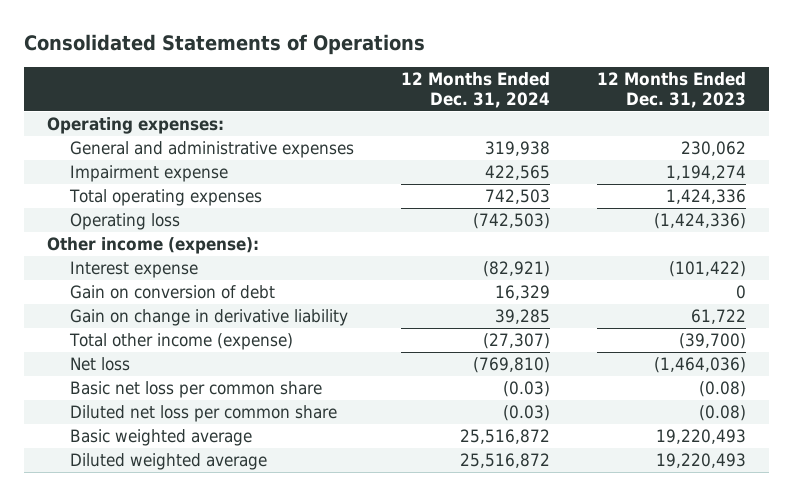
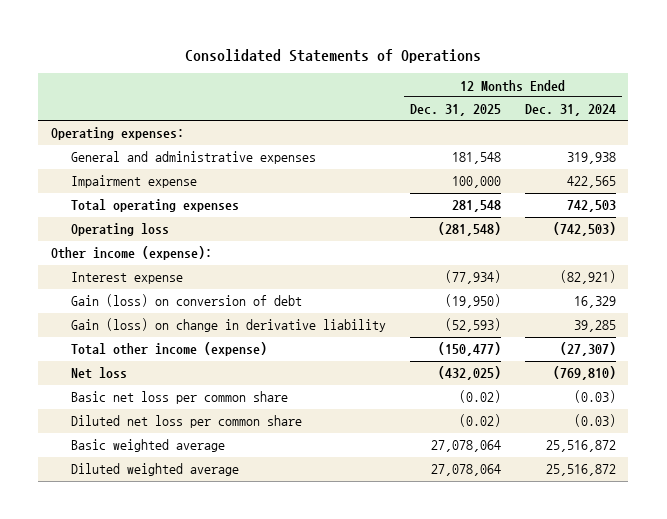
[596,72,746,108] 12 Months Ended Dec. 31, 2023 -> none
none -> [409,104,501,117] Dec. 31, 2025
[70,285,276,300] Gain on conversion of debt -> [70,294,302,308] Gain (loss) on conversion of debt
[70,309,349,327] Gain on change in derivative liability -> [70,318,386,333] Gain (loss) on change in derivative liability

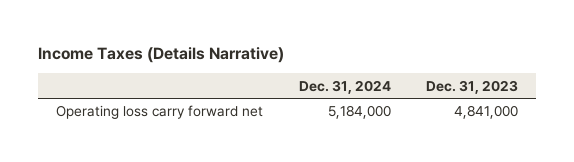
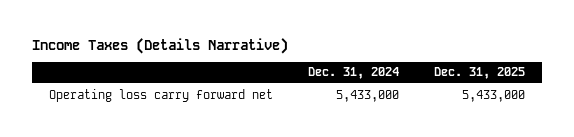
[426,79,519,94] Dec. 31, 2023 -> none
none -> [433,67,525,80] Dec. 31, 2025
[327,105,391,120] 5,184,000 -> [335,89,399,102] 5,433,000

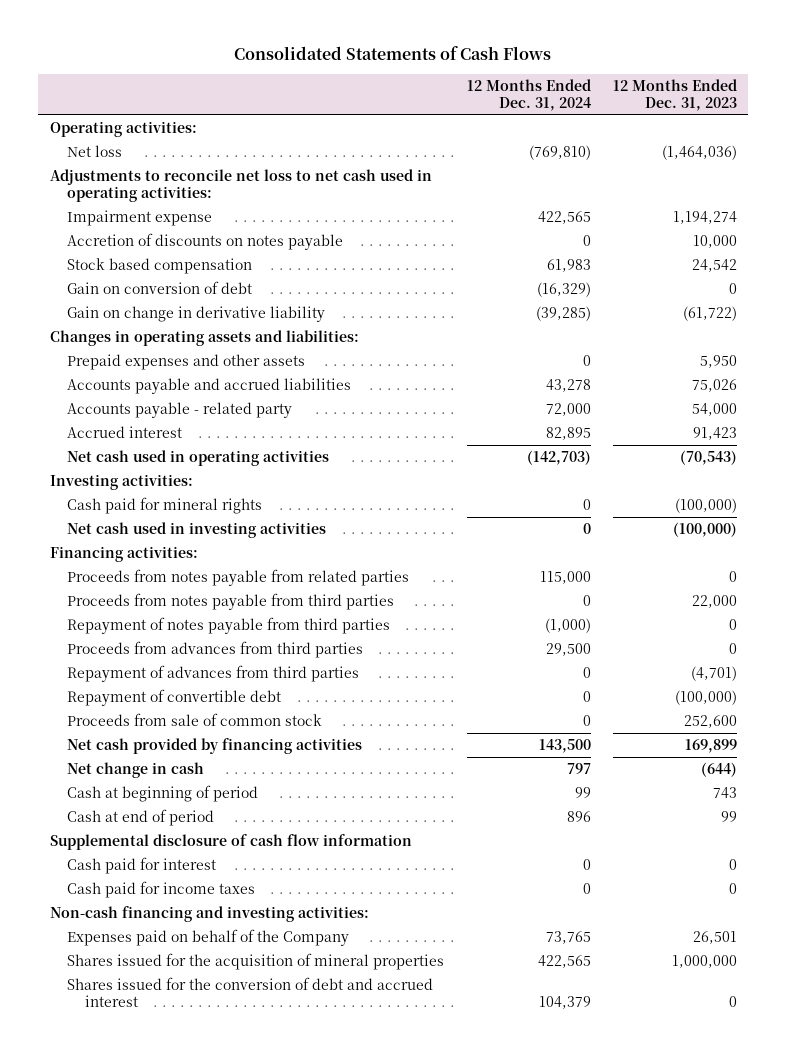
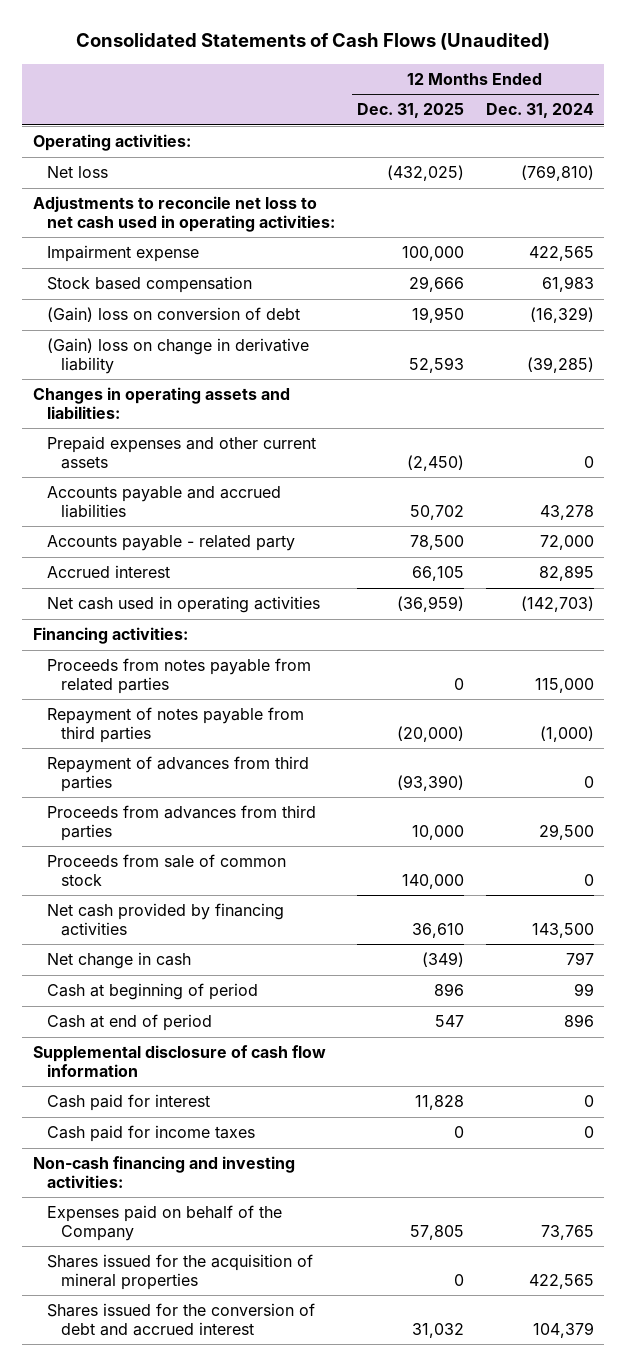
[234,45,552,60] Consolidated Statements of Cash Flows -> [76,33,551,51] Consolidated Statements of Cash Flows (Unaudited)
[613,79,738,111] 12 Months Ended Dec. 31, 2023 -> none
none -> [356,103,464,119] Dec. 31, 2025
[67,233,344,251] Accretion of discounts on notes payable -> none
[67,281,253,295] Gain on conversion of debt -> [47,307,301,323] (Gain) loss on conversion of debt
[67,306,326,323] Gain on change in derivative liability -> [47,338,310,374] (Gain) loss on change in derivative liability
[67,354,306,371] Prepaid expenses and other assets -> [47,436,317,469] Prepaid expenses and other current assets
[49,474,193,491] Investing activities: -> none
[67,497,263,515] Cash paid for mineral rights -> none
[67,522,327,539] Net cash used in investing activities -> none
[67,593,395,611] Proceeds from notes payable from third parties -> none
[67,689,282,707] Repayment of convertible debt -> none
[67,641,364,659] Proceeds from advances from third parties -> [47,805,317,841] Proceeds from advances from third parties

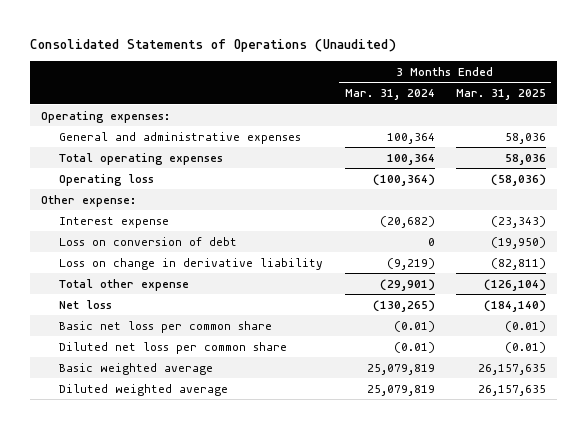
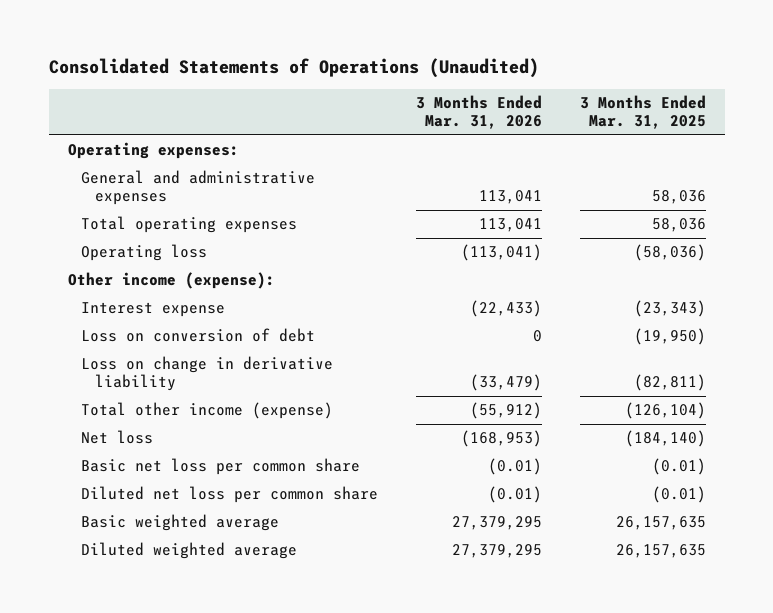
[344,89,435,101] Mar. 31, 2024 -> none
none -> [416,95,543,130] 3 Months Ended Mar. 31, 2026
[40,194,136,207] Other expense: -> [67,272,275,290] Other income (expense):
[58,278,189,291] Total other expense -> [81,402,334,420] Total other income (expense)

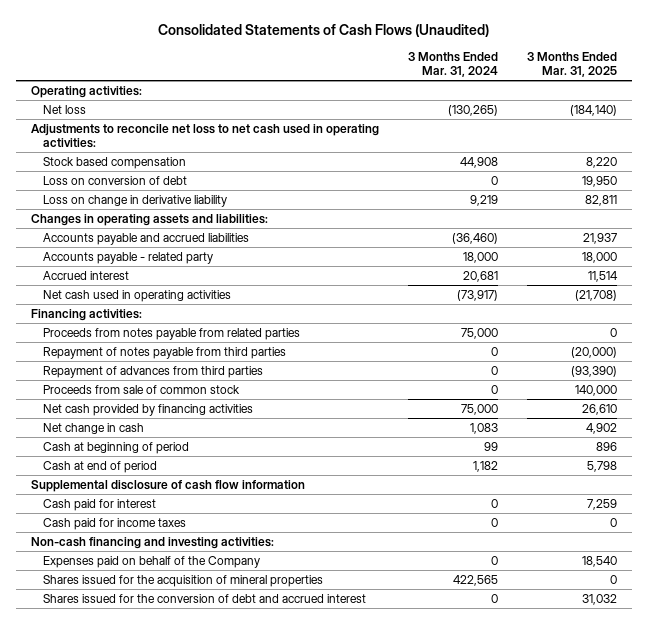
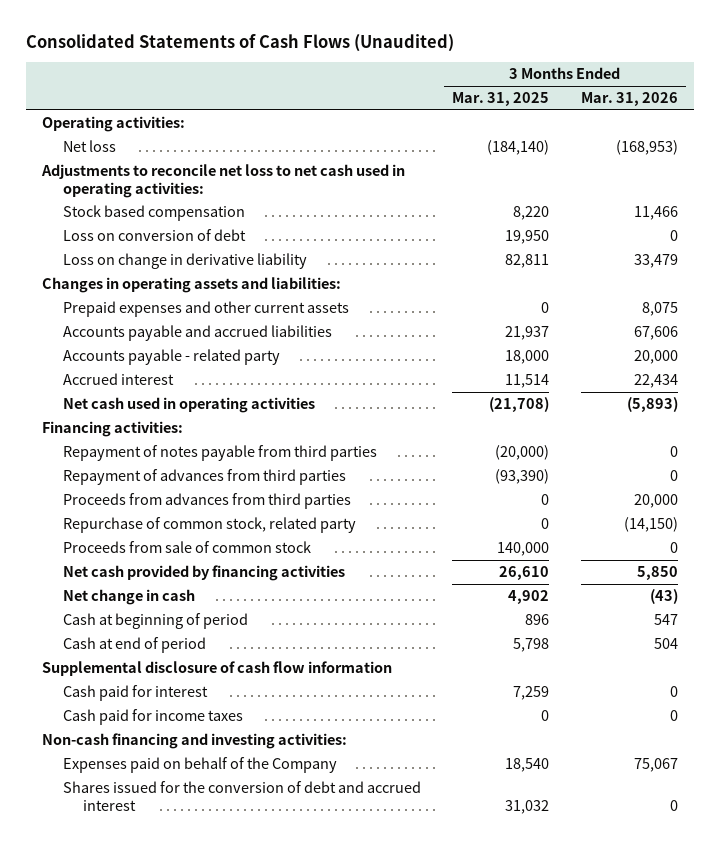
[407,51,498,78] 3 Months Ended Mar. 31, 2024 -> none
none -> [580,92,678,107] Mar. 31, 2026
none -> [62,301,349,318] Prepaid expenses and other current assets
[42,327,300,340] Proceeds from notes payable from related parties -> none
none -> [62,493,351,510] Proceeds from advances from third parties
none -> [62,517,356,534] Repurchase of common stock, related party
[42,574,323,587] Shares issued for the acquisition of mineral properties -> none

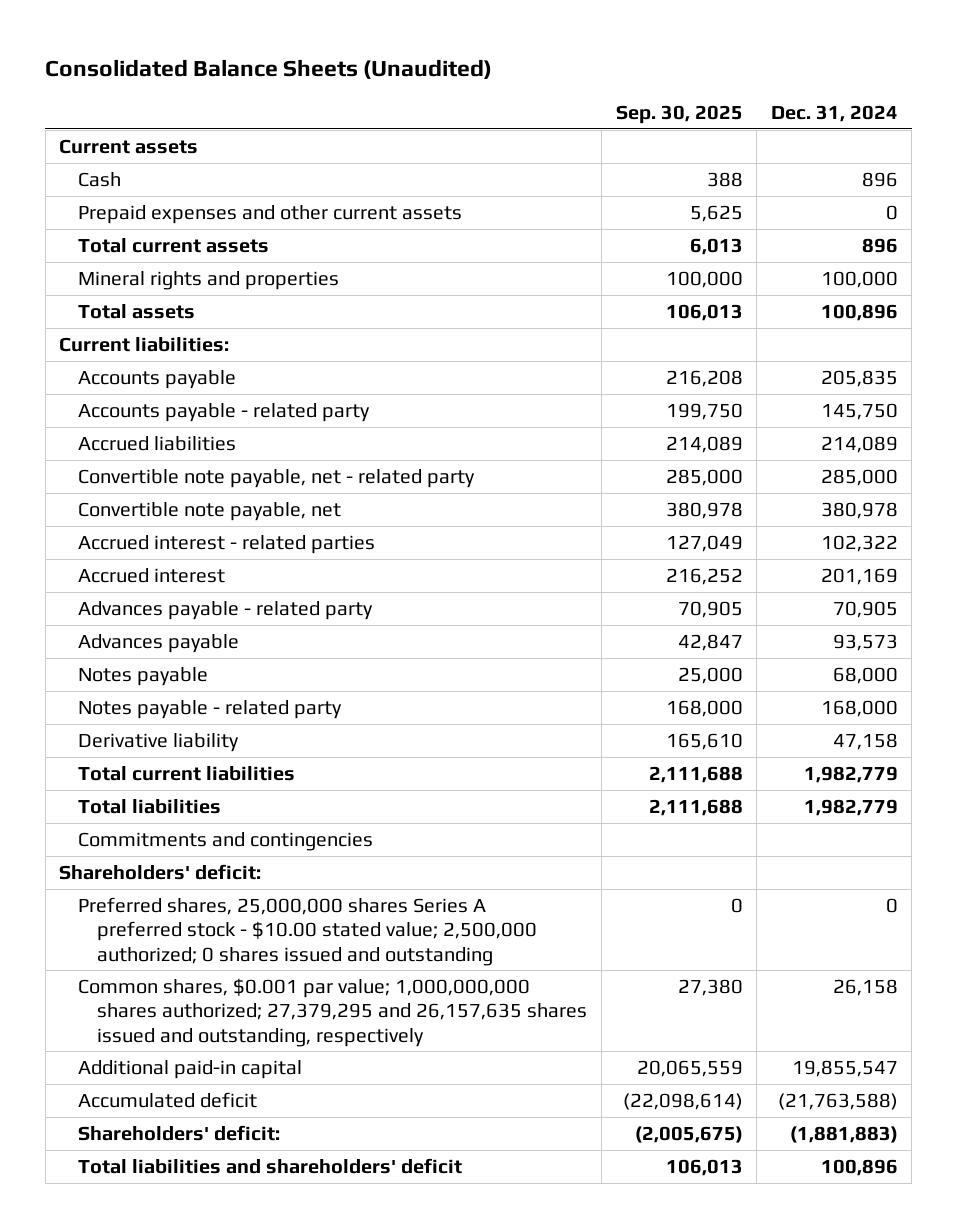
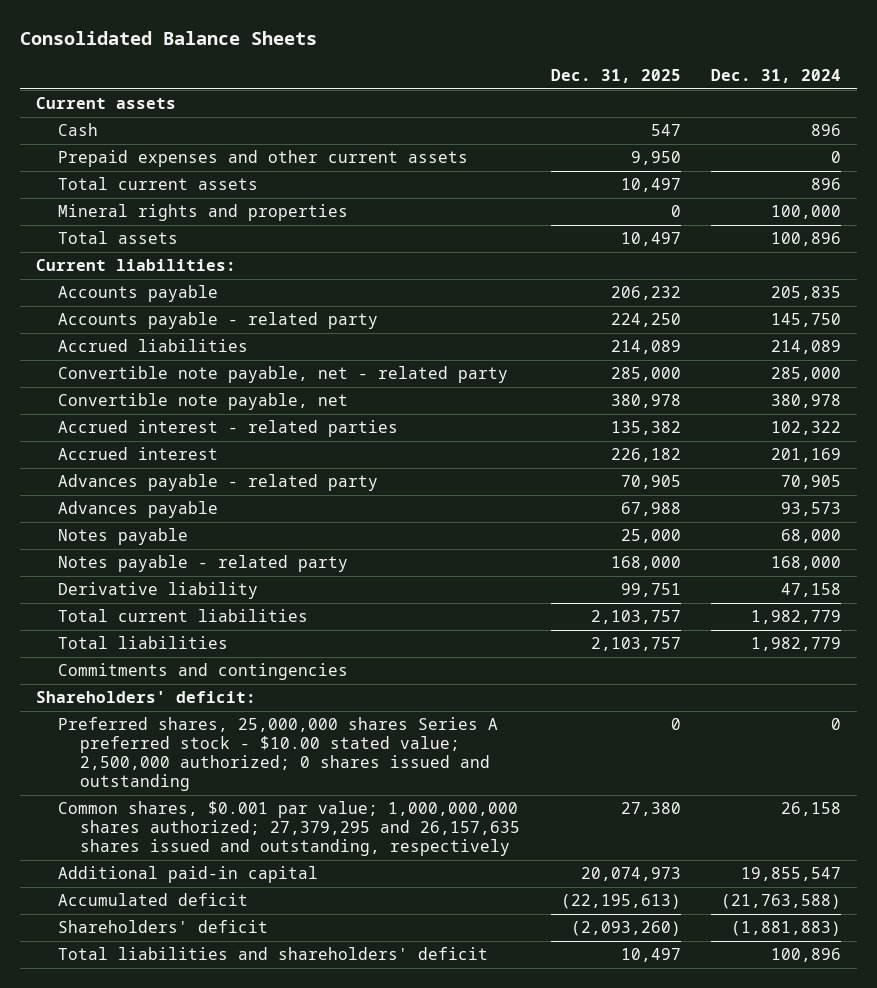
[45,59,493,80] Consolidated Balance Sheets (Unaudited) -> [20,31,318,46] Consolidated Balance Sheets
[615,104,743,124] Sep. 30, 2025 -> none
none -> [550,68,681,83] Dec. 31, 2025
[78,1124,281,1141] Shareholders' deficit: -> [57,920,268,934] Shareholders' deficit

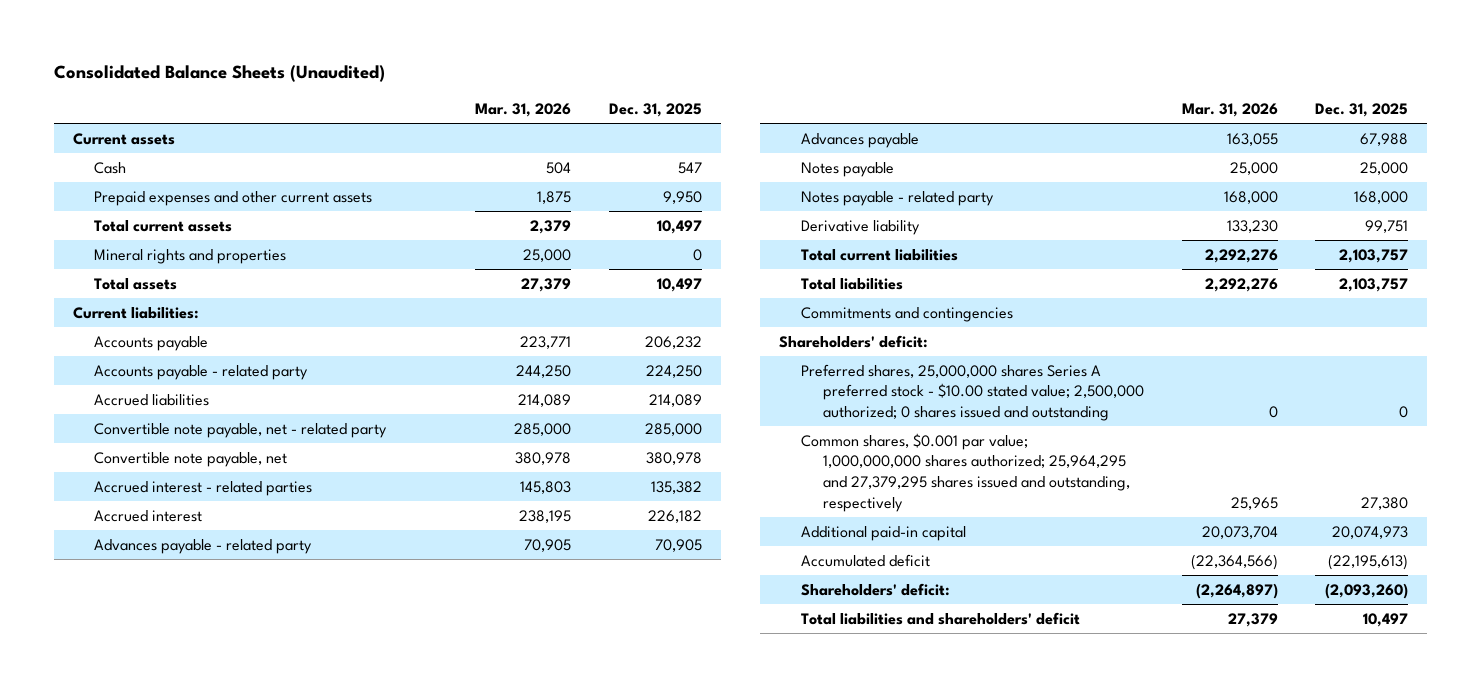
[20,31,318,46] Consolidated Balance Sheets -> [53,65,385,83] Consolidated Balance Sheets (Unaudited)
[711,68,842,83] Dec. 31, 2024 -> none
none -> [474,102,571,117] Mar. 31, 2026
[57,801,521,857] Common shares, $0.001 par value; 1,000,000,000 shares authorized; 27,379,295 and 26,157,635 shares issued and outstanding, respectively -> [801,432,1130,512] Common shares, $0.001 par value; 1,000,000,000 shares authorized; 25,964,295 and 27,379,295 shares issued and outstanding, respectively
[57,920,268,934] Shareholders' deficit -> [801,582,951,596] Shareholders' deficit:

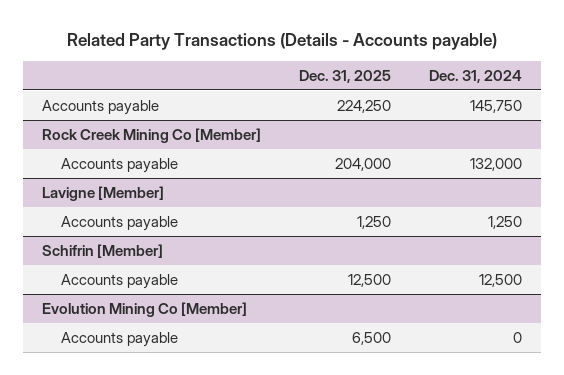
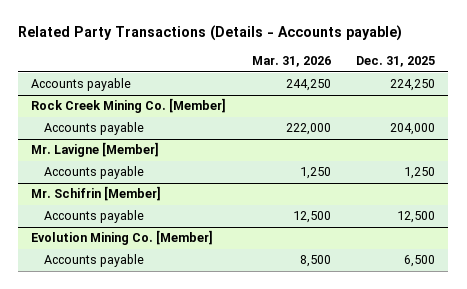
[428,69,522,83] Dec. 31, 2024 -> none
none -> [251,56,331,68] Mar. 31, 2026
[42,127,262,143] Rock Creek Mining Co [Member] -> [31,98,227,114] Rock Creek Mining Co. [Member]
[42,185,165,201] Lavigne [Member] -> [31,142,160,158] Mr. Lavigne [Member]
[42,243,164,258] Schifrin [Member] -> [31,186,162,202] Mr. Schifrin [Member]
[42,301,248,317] Evolution Mining Co [Member] -> [31,230,214,246] Evolution Mining Co. [Member]

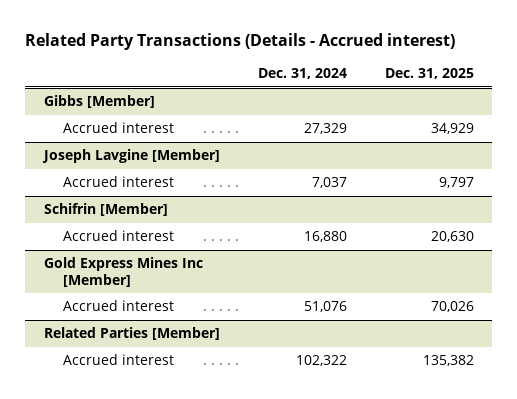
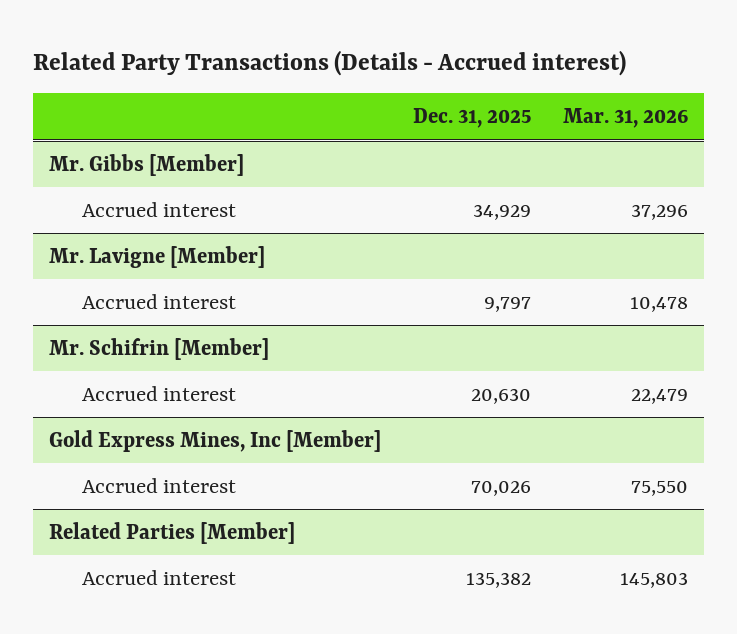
[257,67,347,79] Dec. 31, 2024 -> none
none -> [563,108,689,129] Mar. 31, 2026
[43,95,155,109] Gibbs [Member] -> [48,153,244,176] Mr. Gibbs [Member]
[41,149,220,164] Joseph Lavgine [Member] -> [48,245,265,268] Mr. Lavigne [Member]
[43,203,168,217] Schifrin [Member] -> [48,337,269,360] Mr. Schifrin [Member]
[43,257,203,287] Gold Express Mines Inc [Member] -> [48,429,381,452] Gold Express Mines, Inc [Member]

